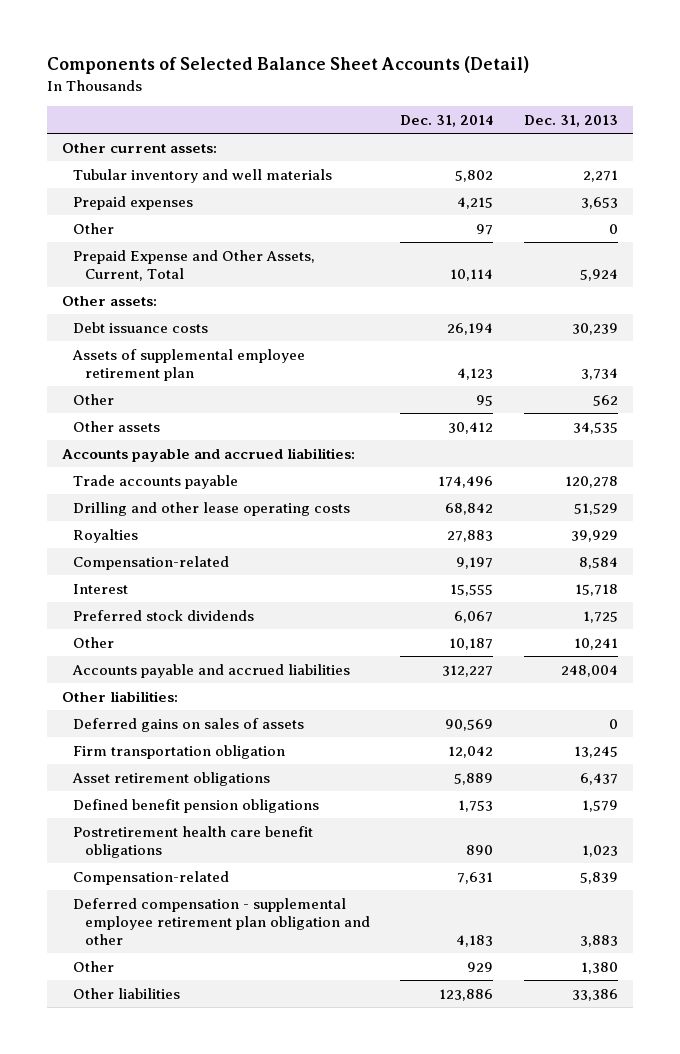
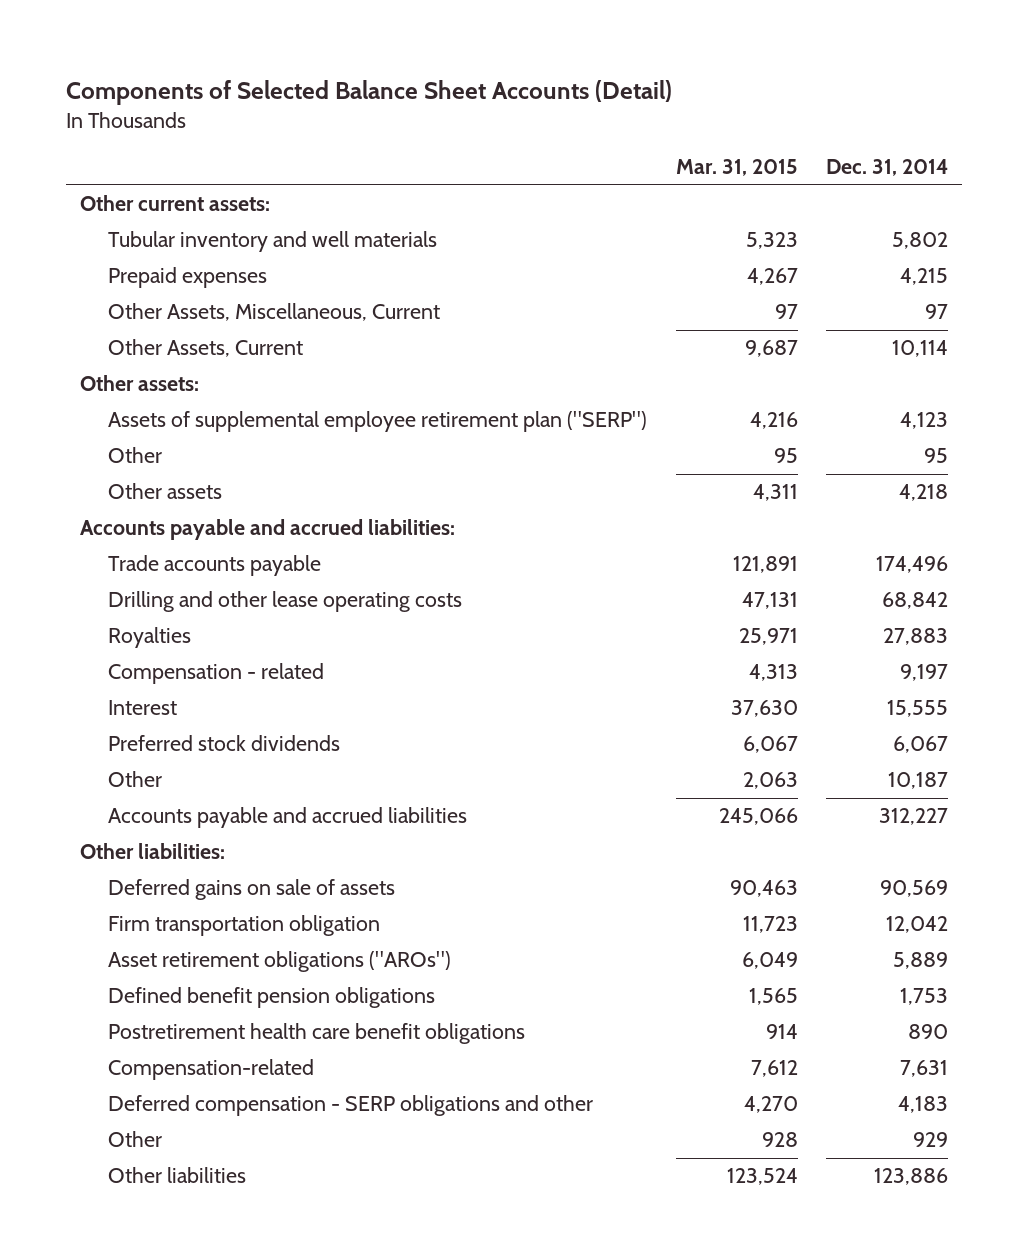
[523,114,618,127] Dec. 31, 2013 -> none
none -> [675,159,798,177] Mar. 31, 2015
[73,222,115,234] Other -> [108,303,441,322] Other Assets, Miscellaneous, Current
[73,249,316,281] Prepaid Expense and Other Assets, Current, Total -> [108,339,304,358] Other Assets, Current
[73,321,209,333] Debt issuance costs -> none
[72,348,306,381] Assets of supplemental employee retirement plan -> [108,411,648,433] Assets of supplemental employee retirement plan ("SERP")
[448,421,494,434] 30,412 -> [898,484,948,502] 4,218
[73,555,230,570] Compensation-related -> [108,663,325,685] Compensation - related
[73,717,305,732] Deferred gains on sales of assets -> [108,879,396,901] Deferred gains on sale of assets
[72,771,271,786] Asset retirement obligations -> [108,951,452,973] Asset retirement obligations ("AROs")
[73,897,370,945] Deferred compensation - supplemental employee retirement plan obligation and other -> [108,1095,594,1117] Deferred compensation - SERP obligations and other

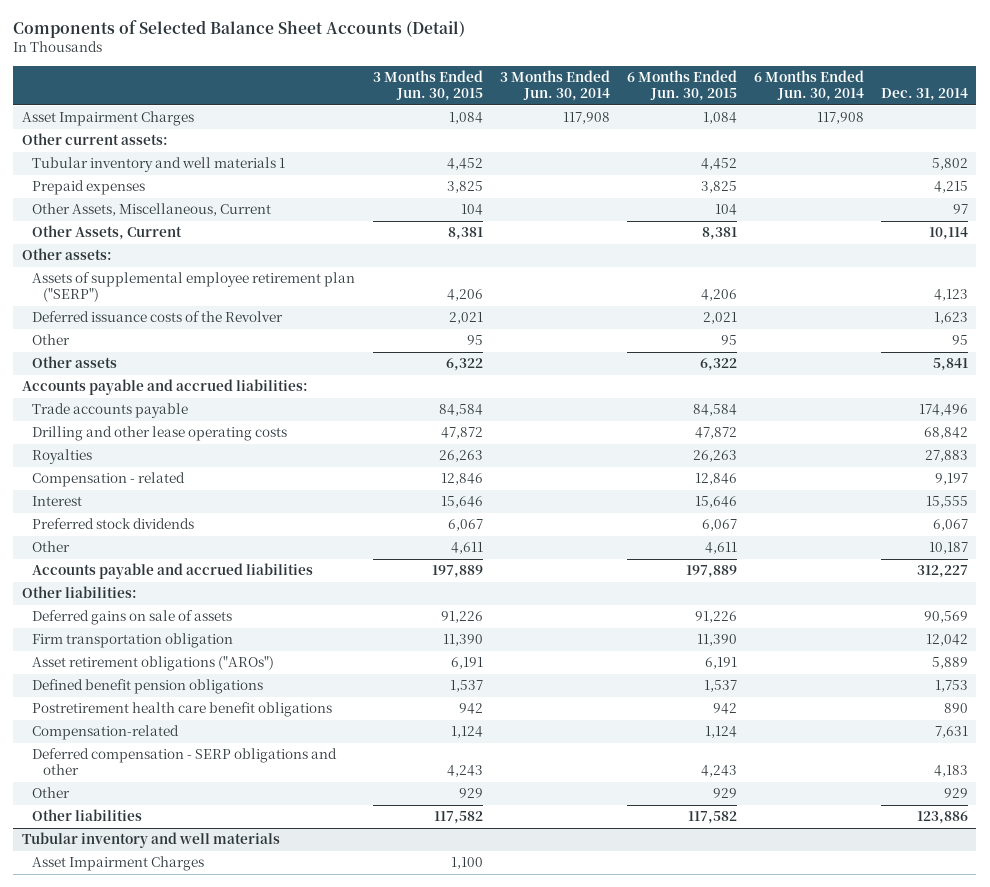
[675,159,798,177] Mar. 31, 2015 -> none
none -> [372,70,483,102] 3 Months Ended Jun. 30, 2015
none -> [499,70,610,102] 3 Months Ended Jun. 30, 2014
none -> [626,70,737,102] 6 Months Ended Jun. 30, 2015
none -> [753,70,864,102] 6 Months Ended Jun. 30, 2014
none -> [21,111,194,127] Asset Impairment Charges
[108,231,438,253] Tubular inventory and well materials -> [32,157,286,173] Tubular inventory and well materials 1
none -> [32,311,284,323] Deferred issuance costs of the Revolver
[898,484,948,502] 4,218 -> [932,358,968,372] 5,841
none -> [21,832,280,849] Tubular inventory and well materials
none -> [32,856,205,872] Asset Impairment Charges

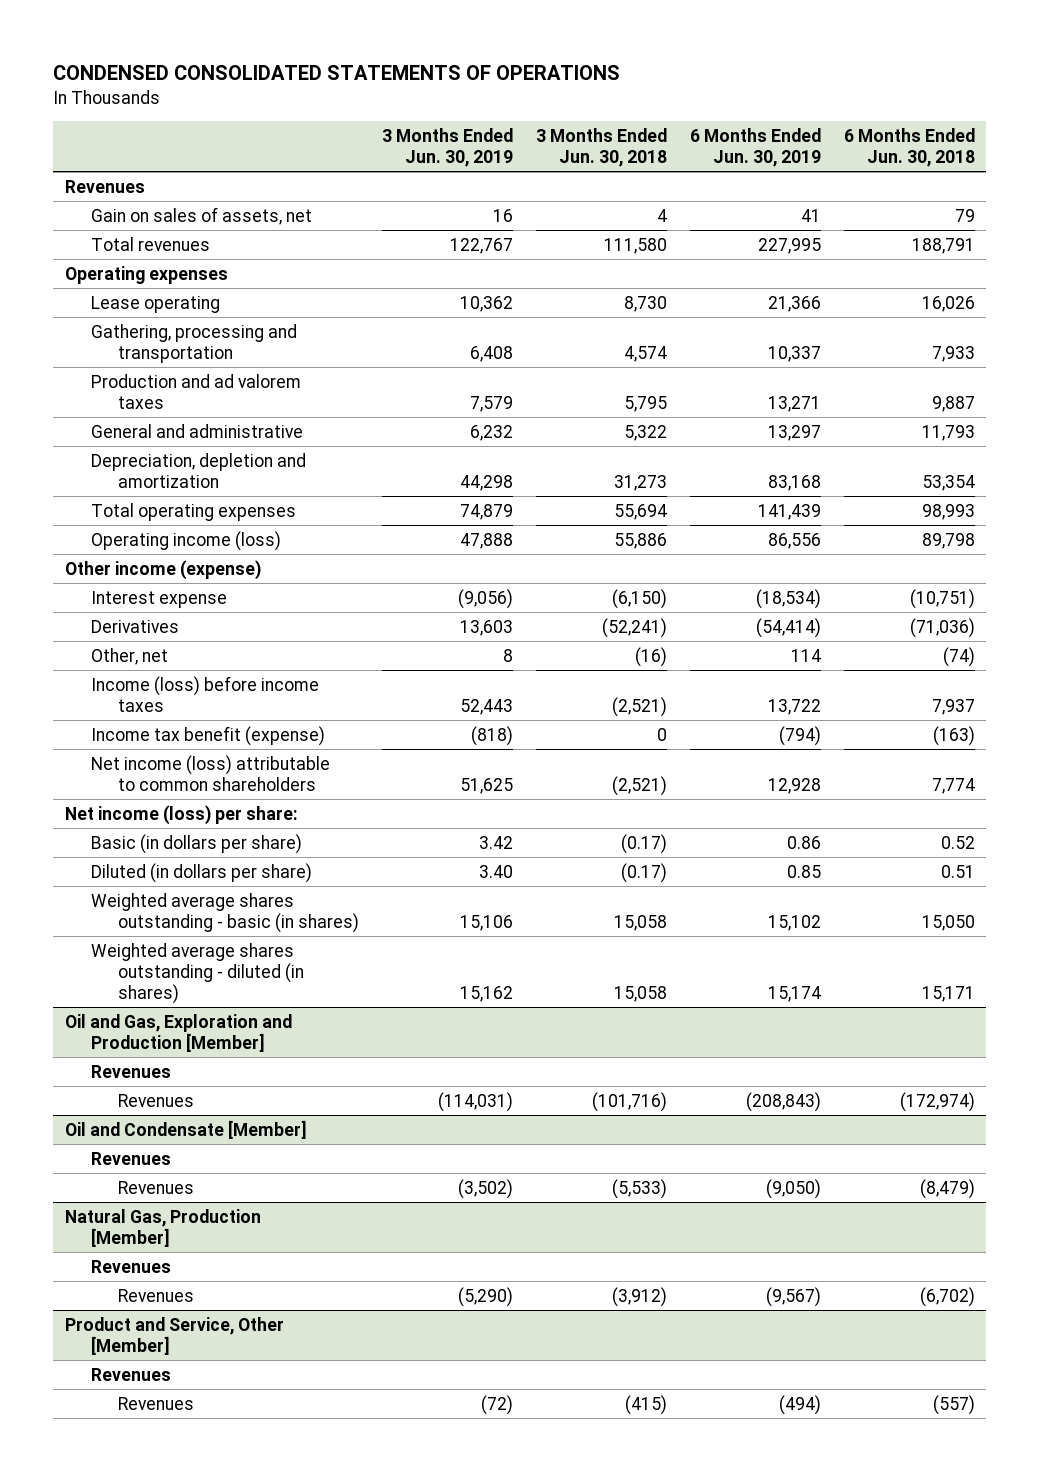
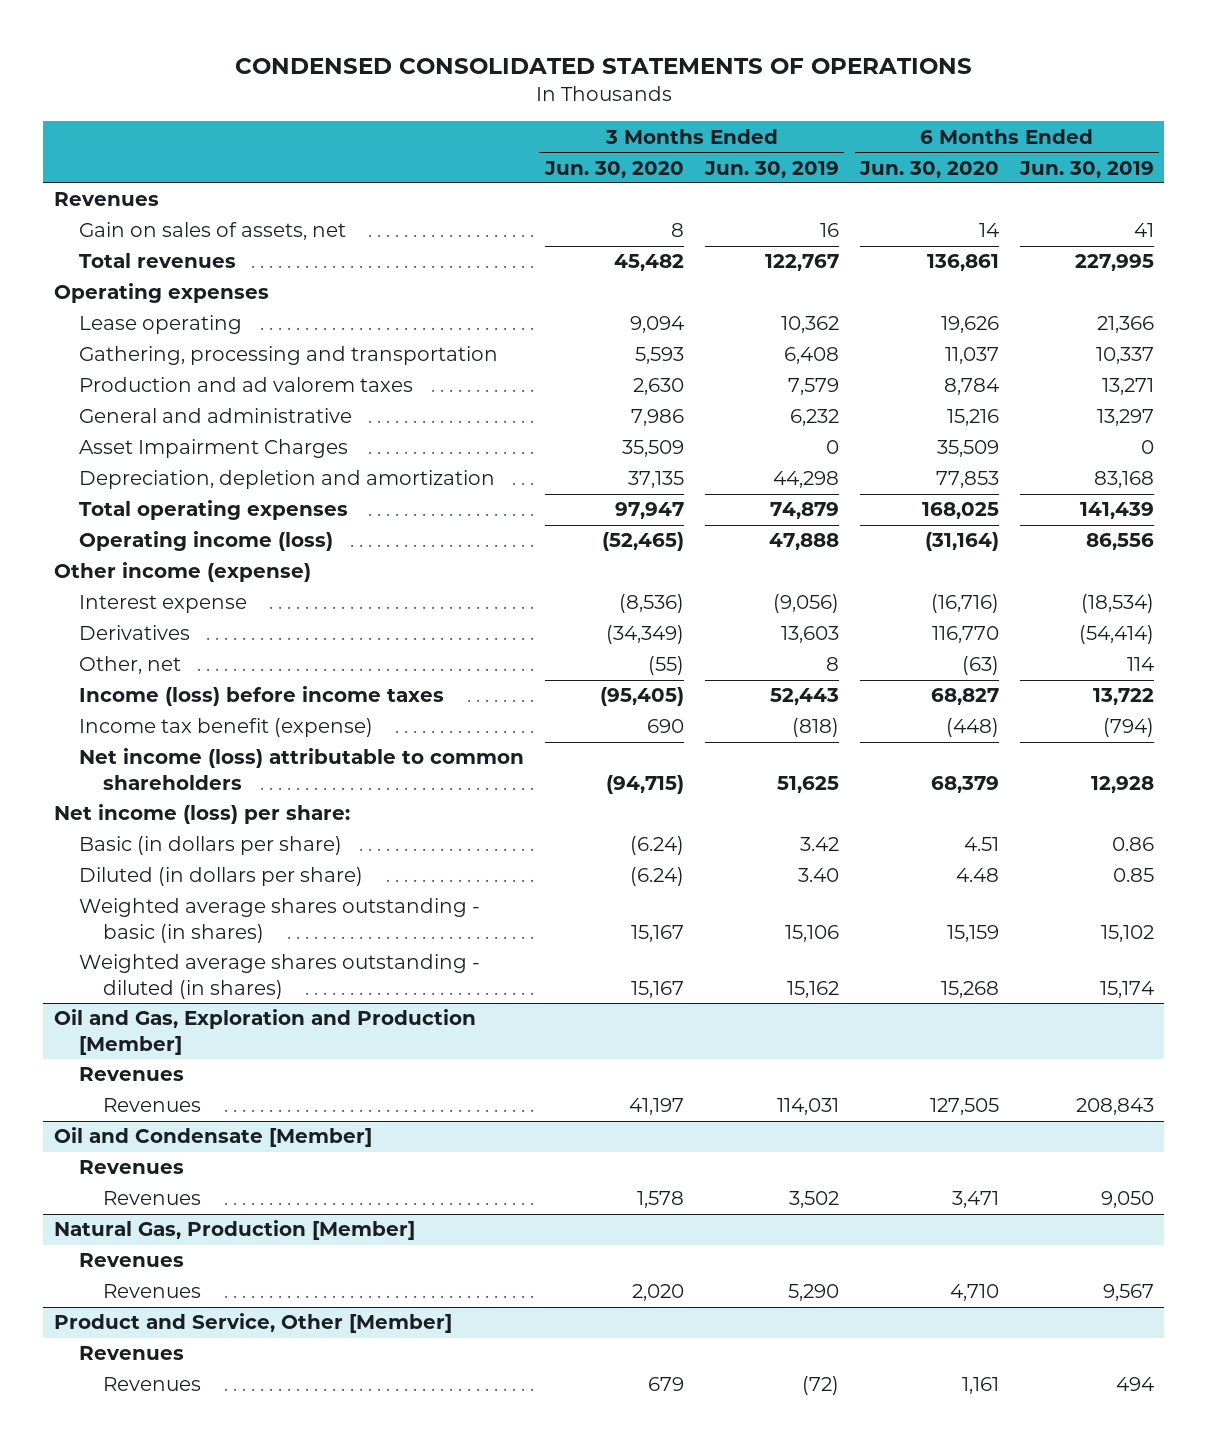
[536,127,668,168] 3 Months Ended Jun. 30, 2018 -> none
[843,127,975,168] 6 Months Ended Jun. 30, 2018 -> none
none -> [543,160,684,178] Jun. 30, 2020
none -> [858,160,999,178] Jun. 30, 2020
none -> [78,439,348,459] Asset Impairment Charges
[438,1091,514,1112] (114,031) -> [776,1098,839,1116] 114,031
[745,1091,821,1112] (208,843) -> [1075,1098,1154,1116] 208,843
[458,1178,514,1199] (3,502) -> [788,1191,839,1209] 3,502
[765,1178,821,1199] (9,050) -> [1100,1191,1154,1209] 9,050
[458,1286,514,1307] (5,290) -> [787,1284,839,1302] 5,290
[765,1286,821,1307] (9,567) -> [1102,1284,1154,1302] 9,567
[778,1394,821,1415] (494) -> [1115,1377,1154,1392] 494

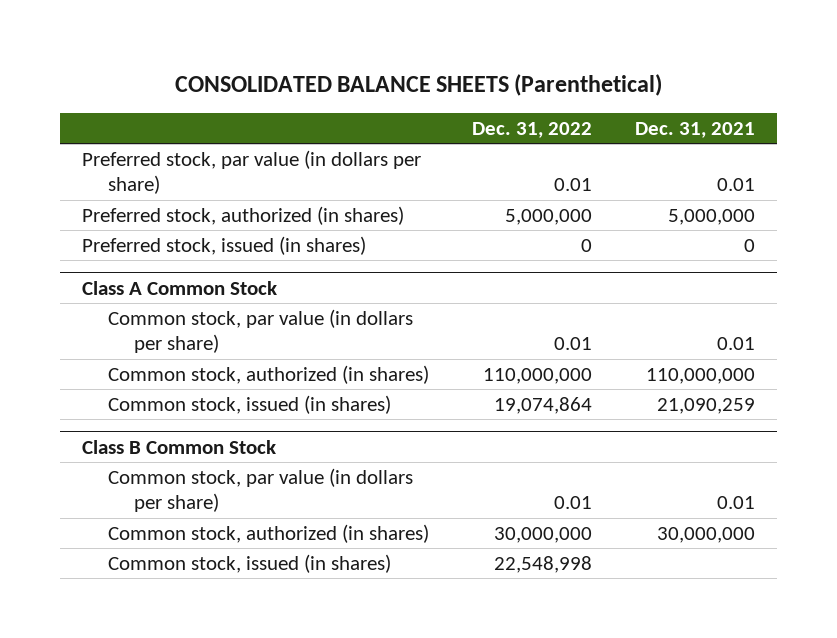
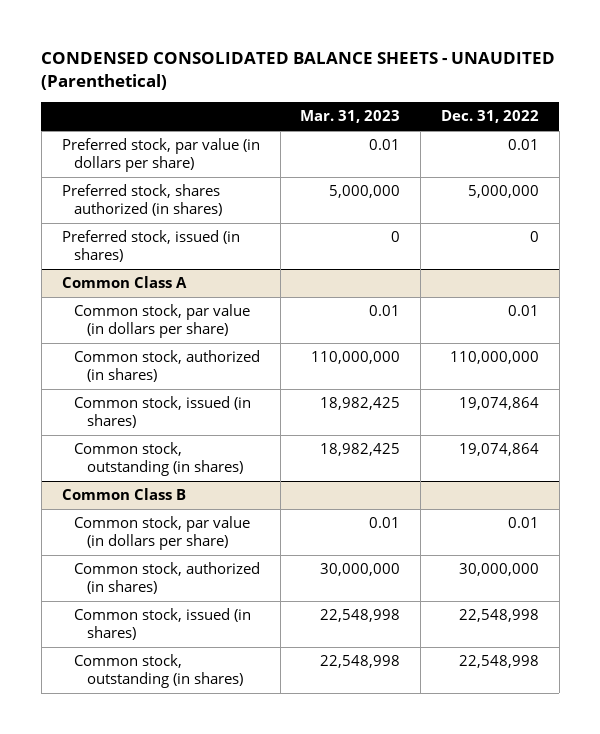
[174,74,662,97] CONSOLIDATED BALANCE SHEETS (Parenthetical) -> [41,52,556,91] CONDENSED CONSOLIDATED BALANCE SHEETS - UNAUDITED (Parenthetical)
[635,121,756,138] Dec. 31, 2021 -> none
none -> [300,110,401,124] Mar. 31, 2023
[81,205,404,225] Preferred stock, authorized (in shares) -> [61,184,223,216] Preferred stock, shares authorized (in shares)
[81,280,277,295] Class A Common Stock -> [61,276,187,289] Common Class A
none -> [74,442,243,476] Common stock, outstanding (in shares)
[81,439,276,454] Class B Common Stock -> [61,488,186,501] Common Class B
none -> [74,654,243,688] Common stock, outstanding (in shares)

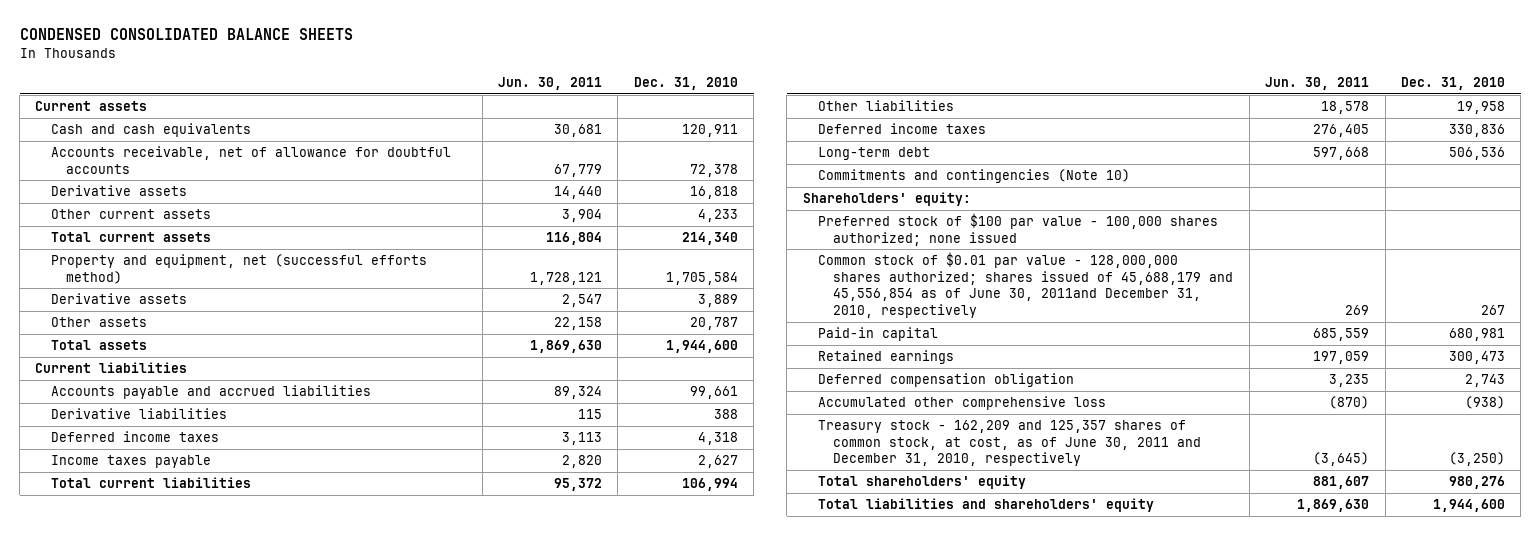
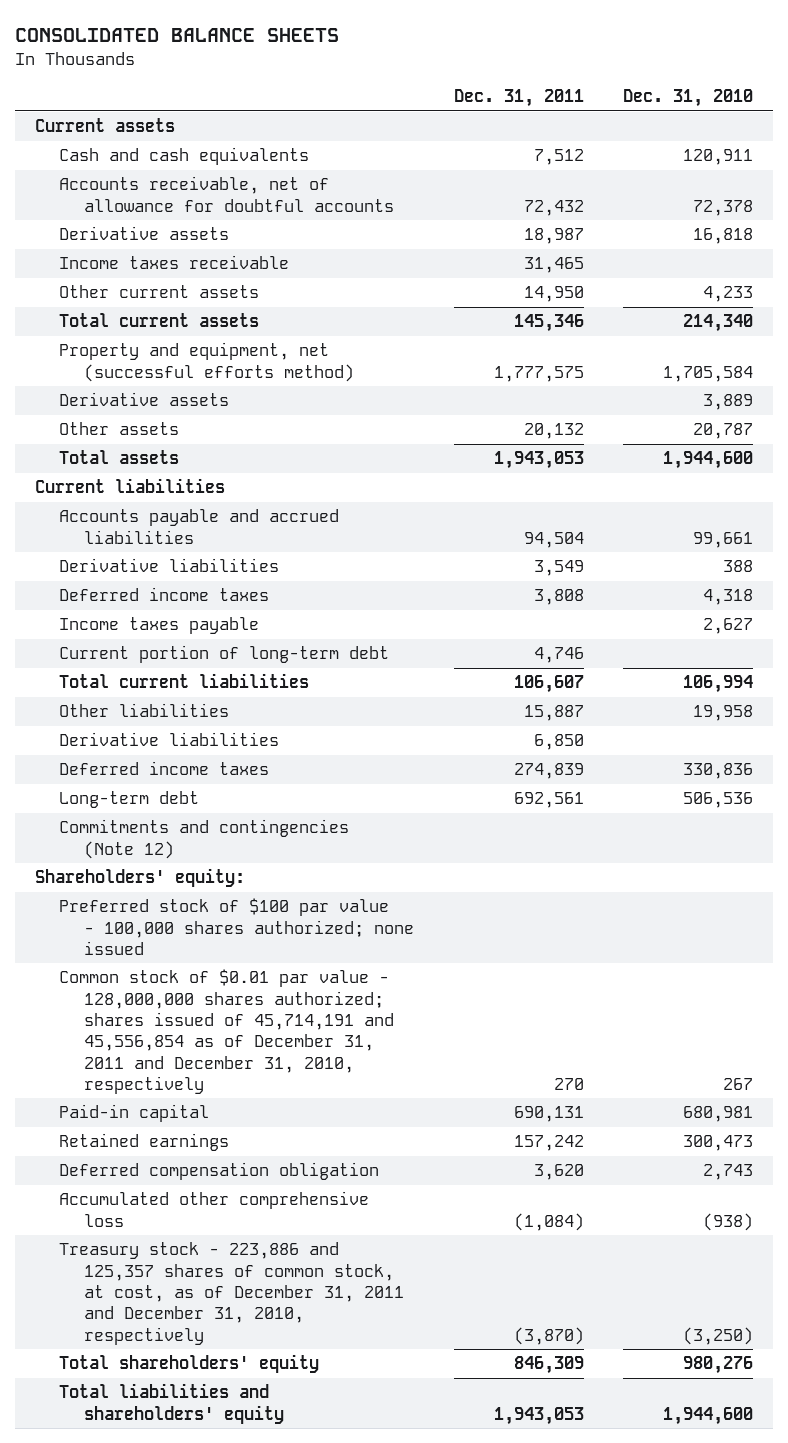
[19,27,353,40] CONDENSED CONSOLIDATED BALANCE SHEETS -> [14,27,339,42] CONSOLIDATED BALANCE SHEETS
[497,76,602,90] Jun. 30, 2011 -> none
none -> [453,89,584,108] Dec. 31, 2011
none -> [59,255,290,270] Income taxes receivable
none -> [59,645,390,664] Current portion of long-term debt
none -> [59,732,280,747] Derivative liabilities
[817,169,1130,184] Commitments and contingencies (Note 10) -> [59,819,350,859] Commitments and contingencies (Note 12)
[817,252,1234,319] Common stock of $0.01 par value - 128,000,000 shares authorized; shares issued of 45,688,179 and 45,556,854 as of June 30, 2011and December 31, 2010, respectively -> [59,969,395,1094] Common stock of $0.01 par value - 128,000,000 shares authorized; shares issued of 45,714,191 and 45,556,854 as of December 31, 2011 and December 31, 2010, respectively
[817,420,1202,467] Treasury stock - 162,209 and 125,357 shares of common stock, at cost, as of June 30, 2011 and December 31, 2010, respectively -> [59,1242,405,1345] Treasury stock - 223,886 and 125,357 shares of common stock, at cost, as of December 31, 2011 and December 31, 2010, respectively

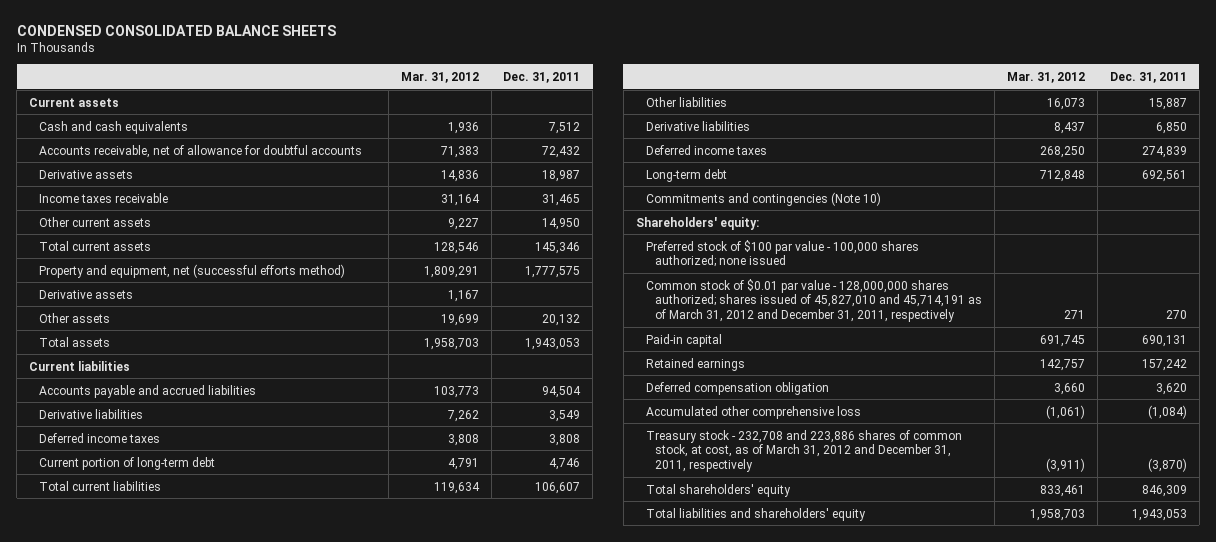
[14,27,339,42] CONSOLIDATED BALANCE SHEETS -> [16,24,336,36] CONDENSED CONSOLIDATED BALANCE SHEETS
[623,89,754,108] Dec. 31, 2010 -> none
none -> [400,72,479,84] Mar. 31, 2012
[59,617,260,635] Income taxes payable -> none
[59,819,350,859] Commitments and contingencies (Note 12) -> [645,191,881,206] Commitments and contingencies (Note 10)
[59,969,395,1094] Common stock of $0.01 par value - 128,000,000 shares authorized; shares issued of 45,714,191 and 45,556,854 as of December 31, 2011 and December 31, 2010, respectively -> [645,278,983,323] Common stock of $0.01 par value - 128,000,000 shares authorized; shares issued of 45,827,010 and 45,714,191 as of March 31, 2012 and December 31, 2011, respectively
[59,1242,405,1345] Treasury stock - 223,886 and 125,357 shares of common stock, at cost, as of December 31, 2011 and December 31, 2010, respectively -> [645,429,962,473] Treasury stock - 232,708 and 223,886 shares of common stock, at cost, as of March 31, 2012 and December 31, 2011, respectively

